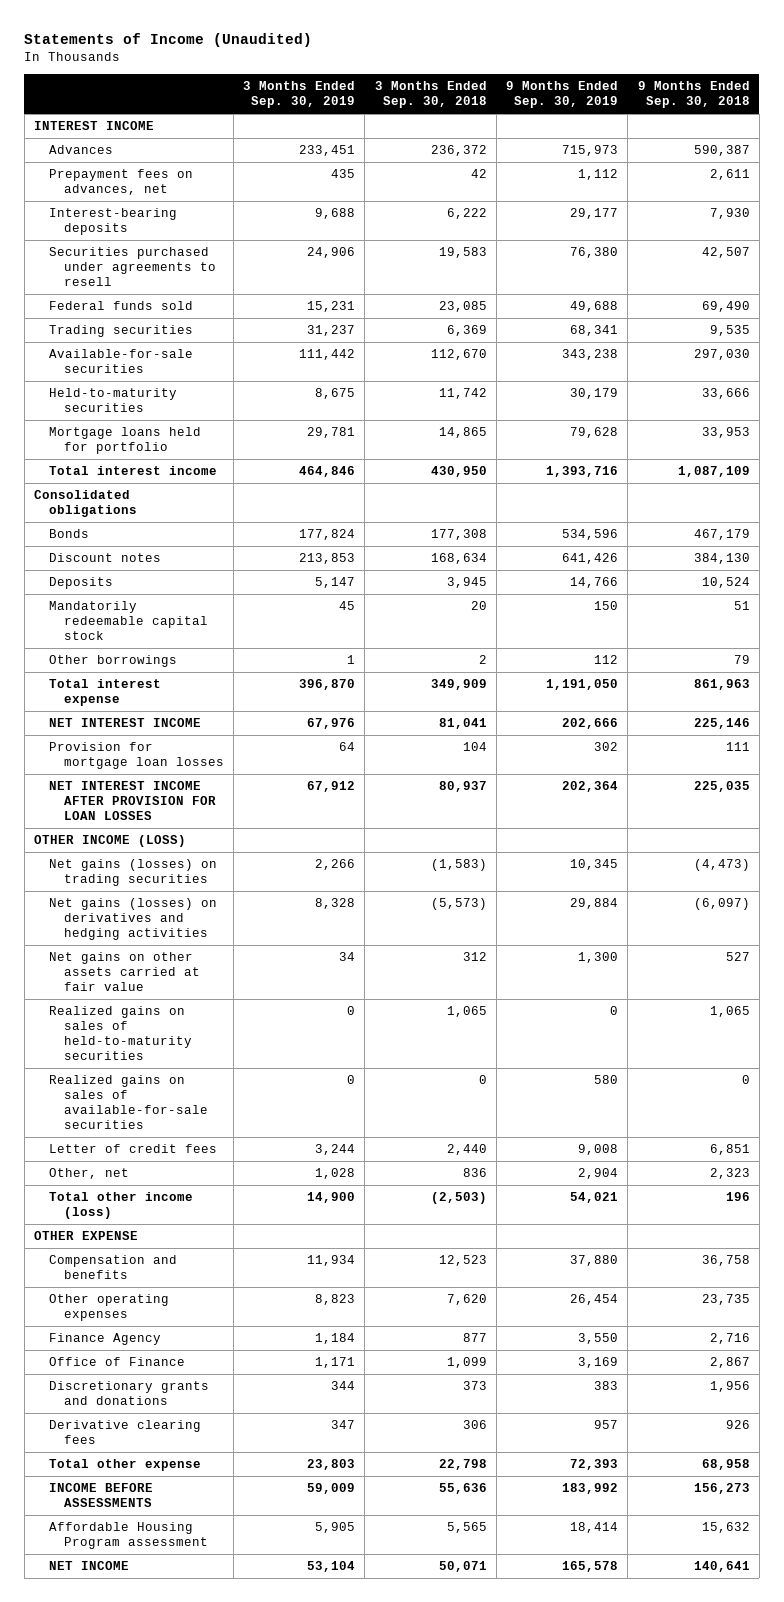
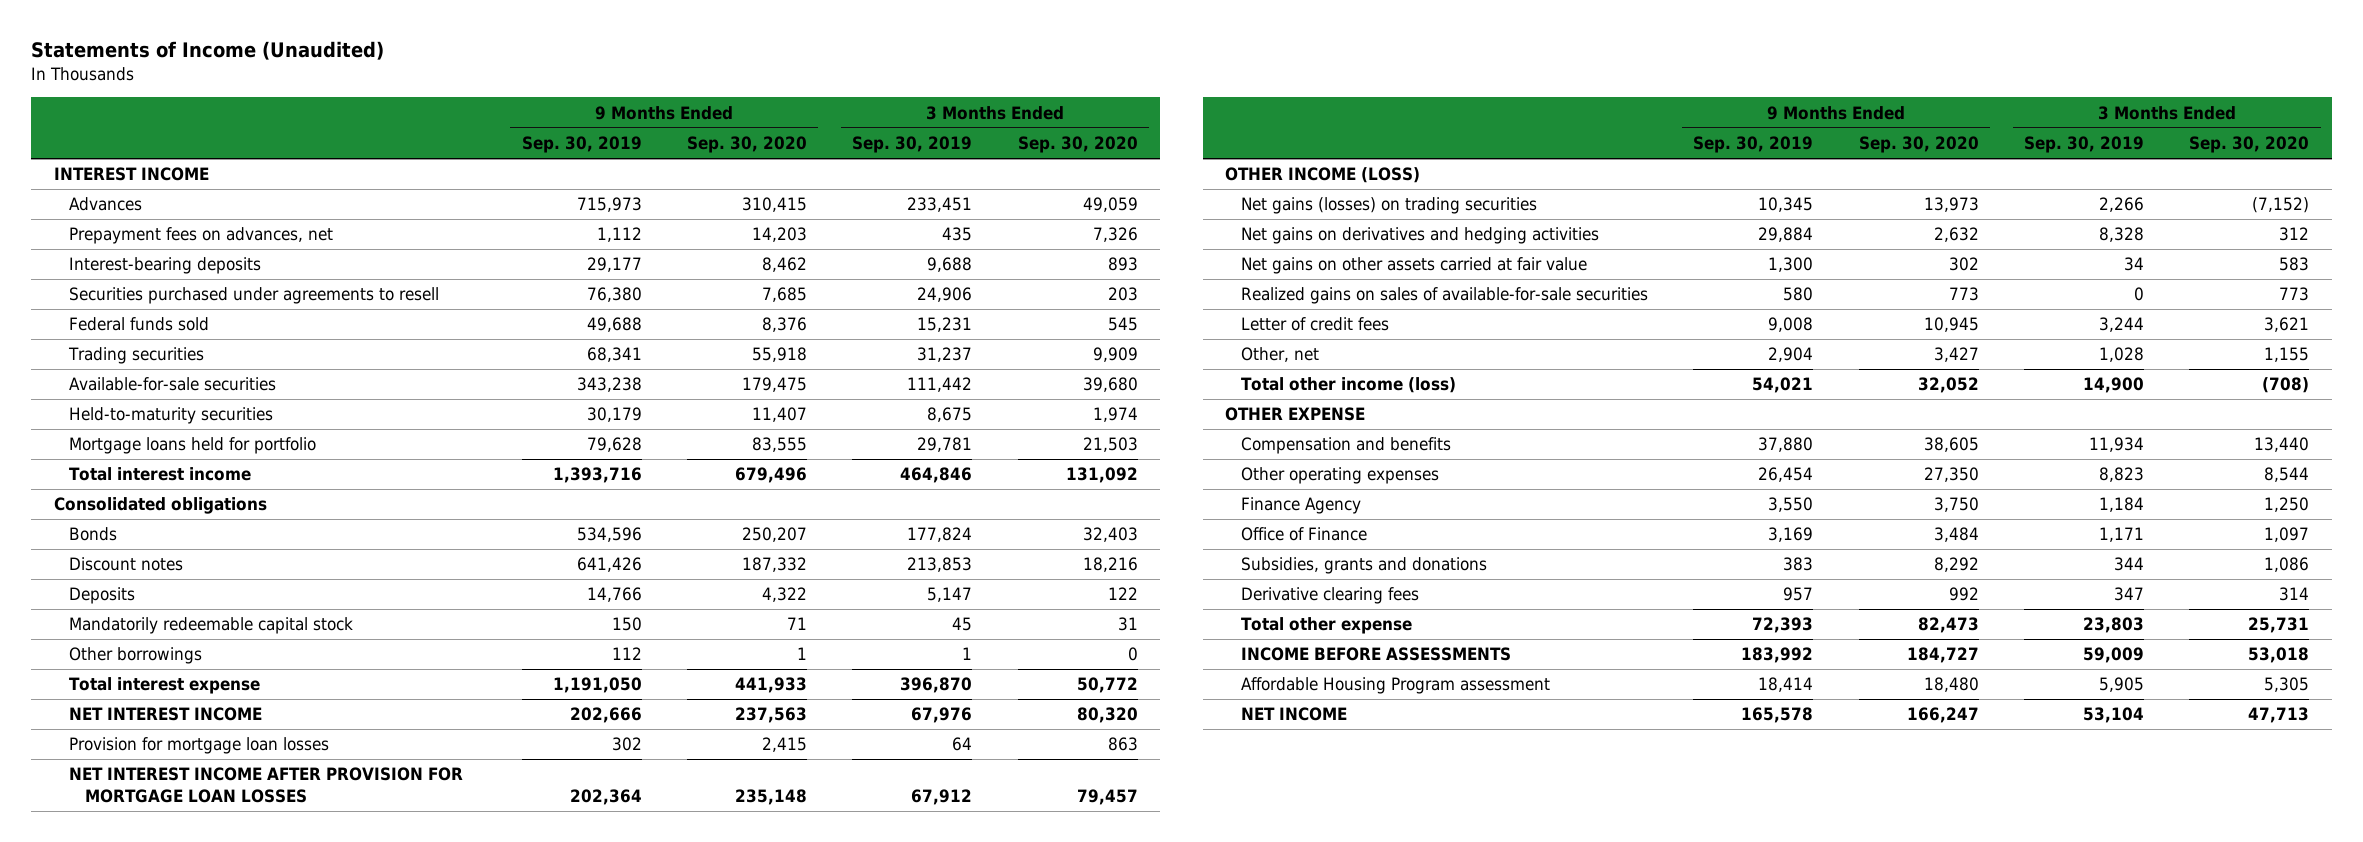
[374,81,487,109] 3 Months Ended Sep. 30, 2018 -> none
[637,81,750,109] 9 Months Ended Sep. 30, 2018 -> none
none -> [686,136,807,154] Sep. 30, 2020
none -> [1017,136,1138,154] Sep. 30, 2020
[48,781,216,821] NET INTEREST INCOME AFTER PROVISION FOR LOAN LOSSES -> [69,767,464,803] NET INTEREST INCOME AFTER PROVISION FOR MORTGAGE LOAN LOSSES
[48,898,217,941] Net gains (losses) on derivatives and hedging activities -> [1240,227,1599,245] Net gains on derivatives and hedging activities
[48,1006,192,1060] Realized gains on sales of held-to-maturity securities -> none
[48,1381,209,1406] Discretionary grants and donations -> [1240,557,1487,575] Subsidies, grants and donations

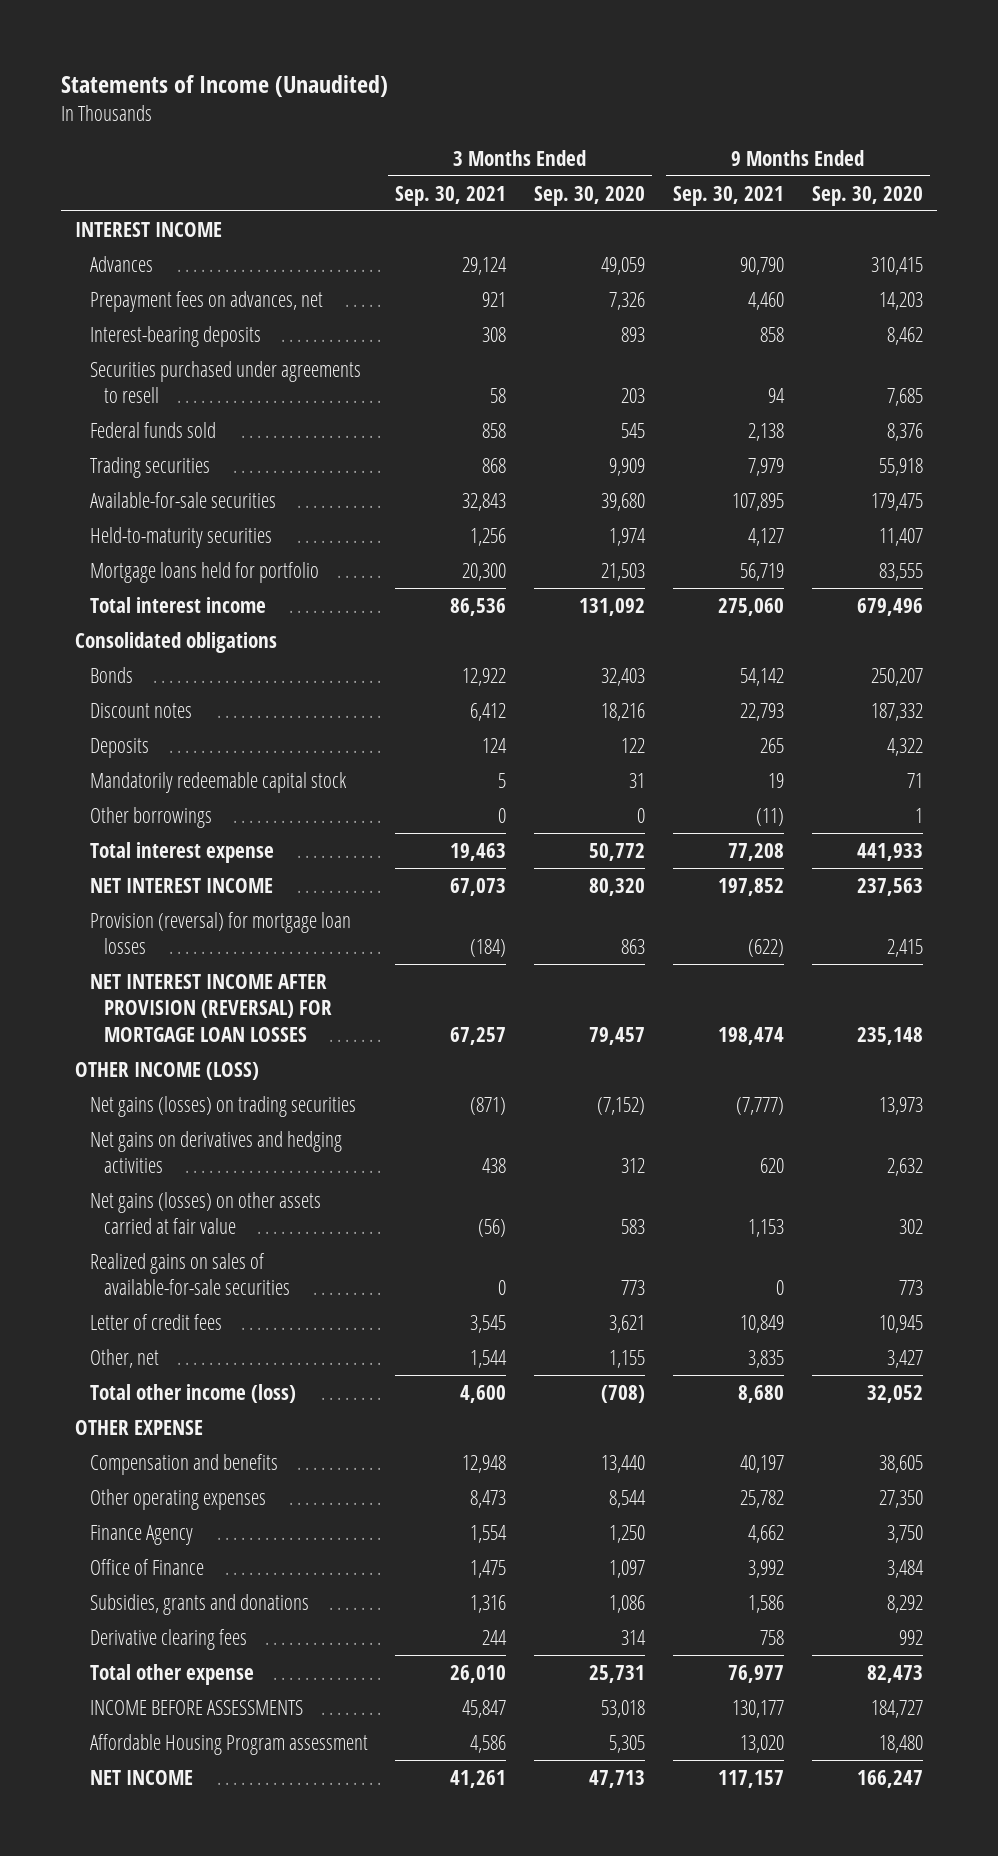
[521,136,642,154] Sep. 30, 2019 -> none
[852,136,973,154] Sep. 30, 2019 -> none
none -> [395,185,507,206] Sep. 30, 2021
none -> [673,185,785,206] Sep. 30, 2021
[69,737,330,755] Provision for mortgage loan losses -> [89,911,351,955] Provision (reversal) for mortgage loan losses
[69,767,464,803] NET INTEREST INCOME AFTER PROVISION FOR MORTGAGE LOAN LOSSES -> [89,973,333,1042] NET INTEREST INCOME AFTER PROVISION (REVERSAL) FOR MORTGAGE LOAN LOSSES
[1240,257,1587,275] Net gains on other assets carried at fair value -> [89,1191,321,1235] Net gains (losses) on other assets carried at fair value

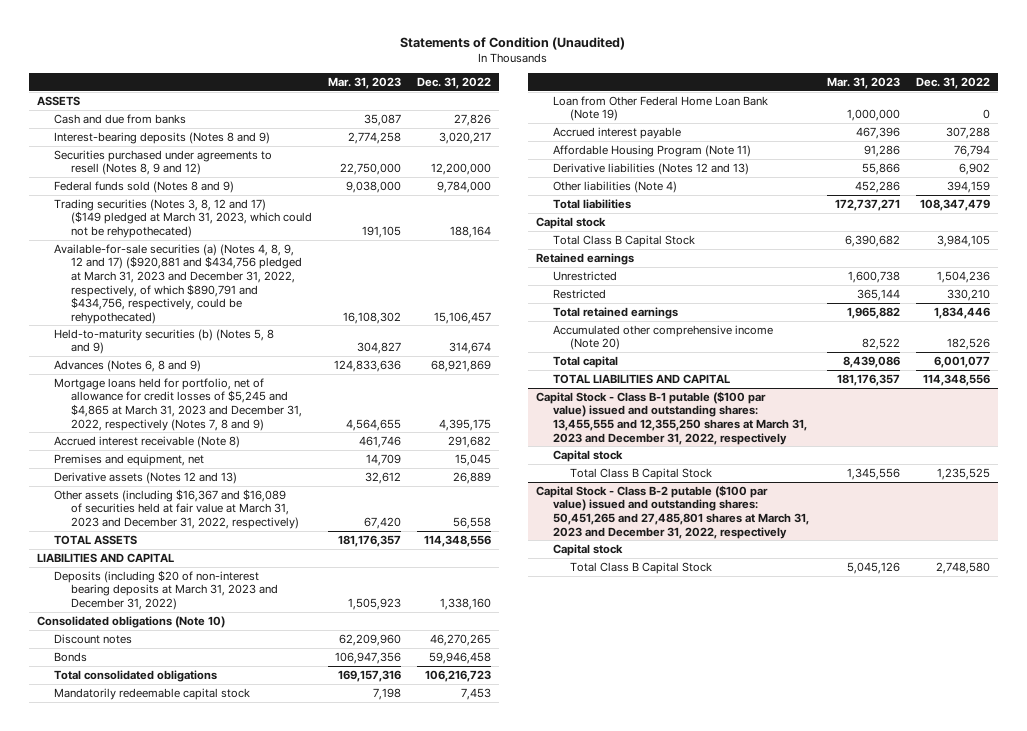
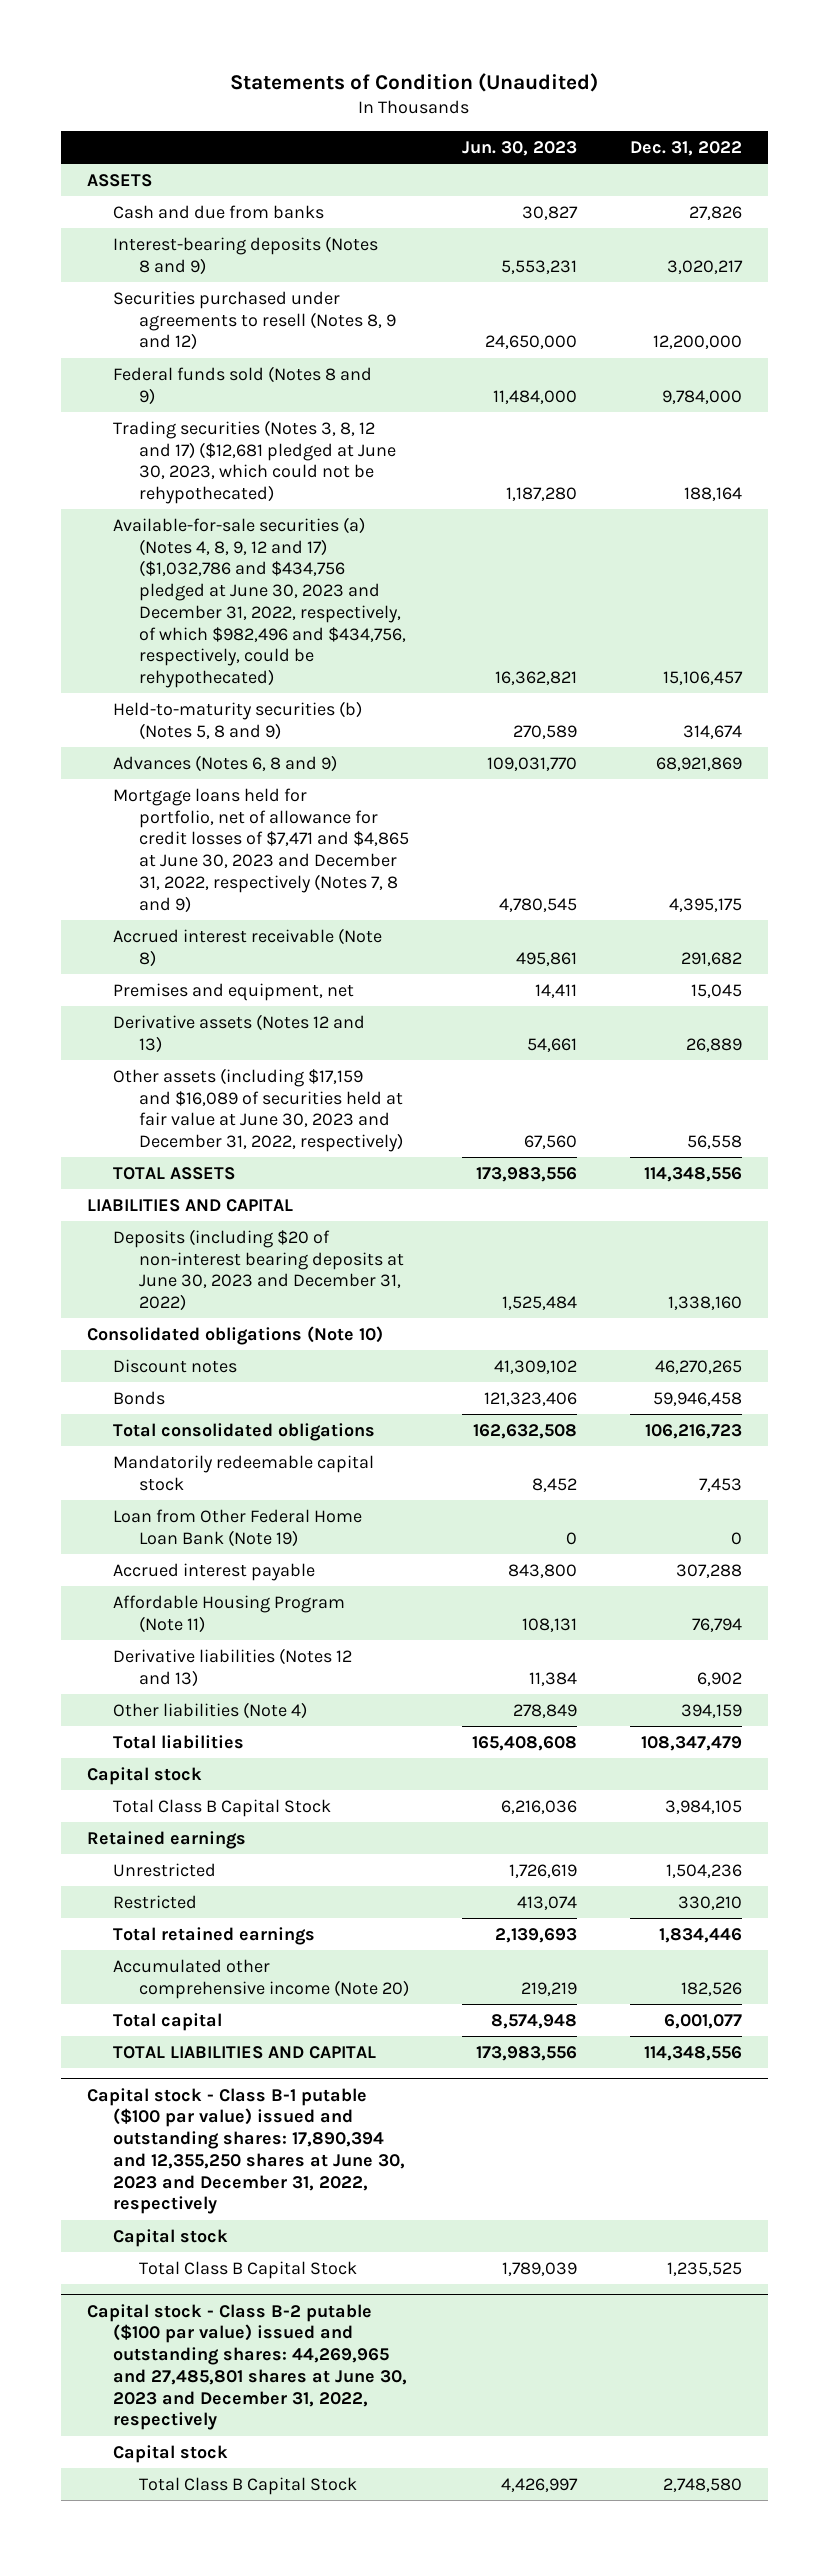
[328,77,402,90] Mar. 31, 2023 -> none
none -> [461,141,577,157] Jun. 30, 2023
[54,198,313,239] Trading securities (Notes 3, 8, 12 and 17) ($149 pledged at March 31, 2023, which could not be rehypothecated) -> [113,419,397,505] Trading securities (Notes 3, 8, 12 and 17) ($12,681 pledged at June 30, 2023, which could not be rehypothecated)
[54,243,303,324] Available-for-sale securities (a) (Notes 4, 8, 9, 12 and 17) ($920,881 and $434,756 pledged at March 31, 2023 and December 31, 2022, respectively, of which $890,791 and $434,756, respectively, could be rehypothecated) -> [113,516,407,689] Available-for-sale securities (a) (Notes 4, 8, 9, 12 and 17) ($1,032,786 and $434,756 pledged at June 30, 2023 and December 31, 2022, respectively, of which $982,496 and $434,756, respectively, could be rehypothecated)
[54,377,303,431] Mortgage loans held for portfolio, net of allowance for credit losses of $5,245 and $4,865 at March 31, 2023 and December 31, 2022, respectively (Notes 7, 8 and 9) -> [113,787,410,913] Mortgage loans held for portfolio, net of allowance for credit losses of $7,471 and $4,865 at June 30, 2023 and December 31, 2022, respectively (Notes 7, 8 and 9)
[54,488,300,530] Other assets (including $16,367 and $16,089 of securities held at fair value at March 31, 2023 and December 31, 2022, respectively) -> [113,1067,404,1153] Other assets (including $17,159 and $16,089 of securities held at fair value at June 30, 2023 and December 31, 2022, respectively)
[54,569,279,611] Deposits (including $20 of non-interest bearing deposits at March 31, 2023 and December 31, 2022) -> [113,1228,405,1312] Deposits (including $20 of non-interest bearing deposits at June 30, 2023 and December 31, 2022)
[535,390,807,445] Capital Stock - Class B-1 putable ($100 par value) issued and outstanding shares: 13,455,555 and 12,355,250 shares at March 31, 2023 and December 31, 2022, respectively -> [87,2087,406,2215] Capital stock - Class B-1 putable ($100 par value) issued and outstanding shares: 17,890,394 and 12,355,250 shares at June 30, 2023 and December 31, 2022, respectively
[535,484,809,539] Capital Stock - Class B-2 putable ($100 par value) issued and outstanding shares: 50,451,265 and 27,485,801 shares at March 31, 2023 and December 31, 2022, respectively -> [87,2303,408,2431] Capital stock - Class B-2 putable ($100 par value) issued and outstanding shares: 44,269,965 and 27,485,801 shares at June 30, 2023 and December 31, 2022, respectively

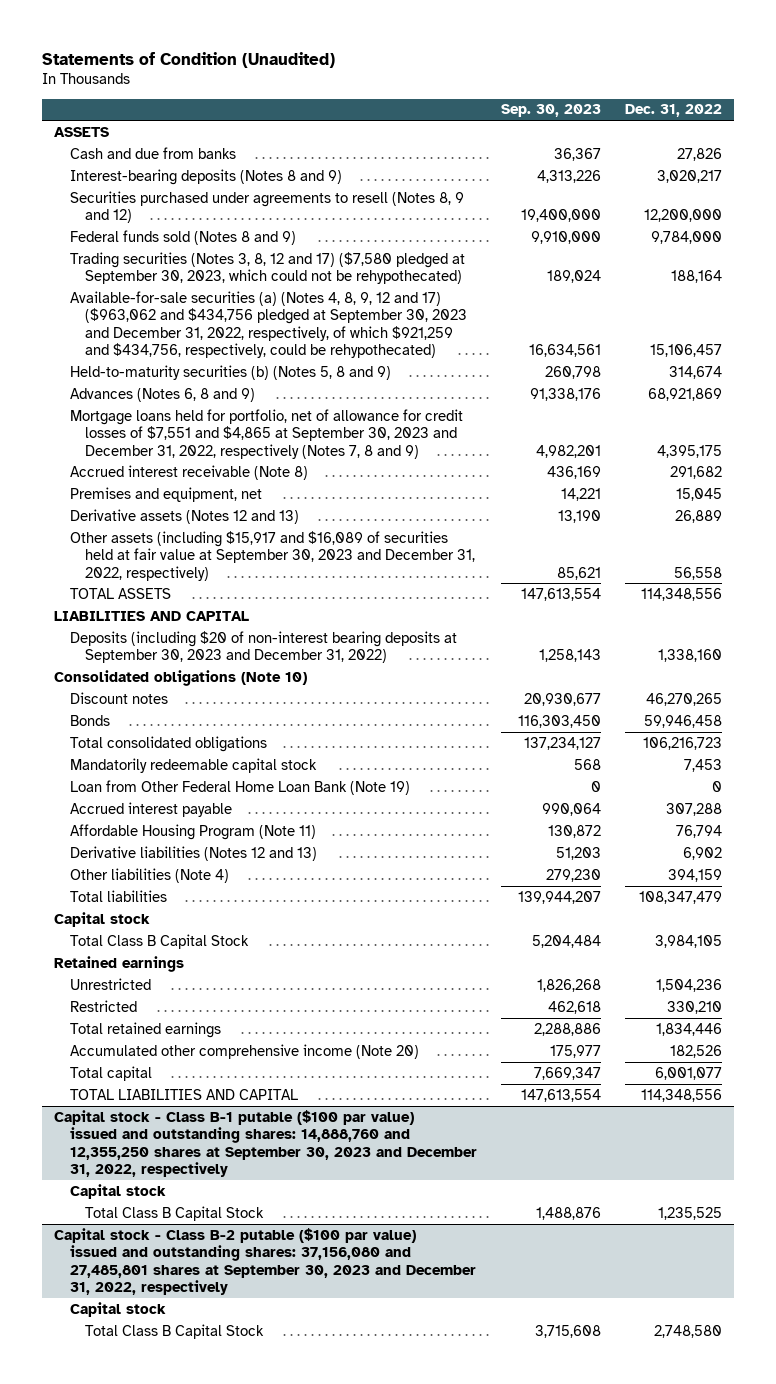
[461,141,577,157] Jun. 30, 2023 -> none
none -> [500,104,601,118] Sep. 30, 2023
[113,419,397,505] Trading securities (Notes 3, 8, 12 and 17) ($12,681 pledged at June 30, 2023, which could not be rehypothecated) -> [69,251,465,285] Trading securities (Notes 3, 8, 12 and 17) ($7,580 pledged at September 30, 2023, which could not be rehypothecated)
[113,516,407,689] Available-for-sale securities (a) (Notes 4, 8, 9, 12 and 17) ($1,032,786 and $434,756 pledged at June 30, 2023 and December 31, 2022, respectively, of which $982,496 and $434,756, respectively, could be rehypothecated) -> [69,290,467,358] Available-for-sale securities (a) (Notes 4, 8, 9, 12 and 17) ($963,062 and $434,756 pledged at September 30, 2023 and December 31, 2022, respectively, of which $921,259 and $434,756, respectively, could be rehypothecated)
[113,787,410,913] Mortgage loans held for portfolio, net of allowance for credit losses of $7,471 and $4,865 at June 30, 2023 and December 31, 2022, respectively (Notes 7, 8 and 9) -> [69,408,463,459] Mortgage loans held for portfolio, net of allowance for credit losses of $7,551 and $4,865 at September 30, 2023 and December 31, 2022, respectively (Notes 7, 8 and 9)
[113,1067,404,1153] Other assets (including $17,159 and $16,089 of securities held at fair value at June 30, 2023 and December 31, 2022, respectively) -> [69,530,475,581] Other assets (including $15,917 and $16,089 of securities held at fair value at September 30, 2023 and December 31, 2022, respectively)
[113,1228,405,1312] Deposits (including $20 of non-interest bearing deposits at June 30, 2023 and December 31, 2022) -> [69,630,457,664] Deposits (including $20 of non-interest bearing deposits at September 30, 2023 and December 31, 2022)
[87,2087,406,2215] Capital stock - Class B-1 putable ($100 par value) issued and outstanding shares: 17,890,394 and 12,355,250 shares at June 30, 2023 and December 31, 2022, respectively -> [54,1109,477,1177] Capital stock - Class B-1 putable ($100 par value) issued and outstanding shares: 14,888,760 and 12,355,250 shares at September 30, 2023 and December 31, 2022, respectively
[87,2303,408,2431] Capital stock - Class B-2 putable ($100 par value) issued and outstanding shares: 44,269,965 and 27,485,801 shares at June 30, 2023 and December 31, 2022, respectively -> [54,1227,476,1295] Capital stock - Class B-2 putable ($100 par value) issued and outstanding shares: 37,156,080 and 27,485,801 shares at September 30, 2023 and December 31, 2022, respectively

